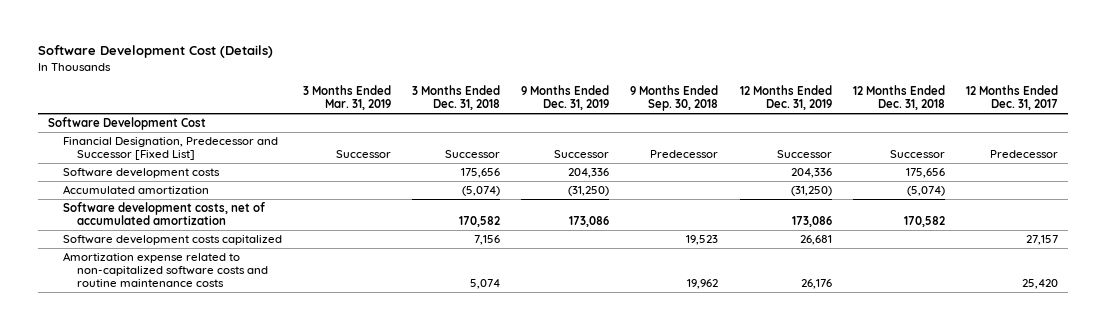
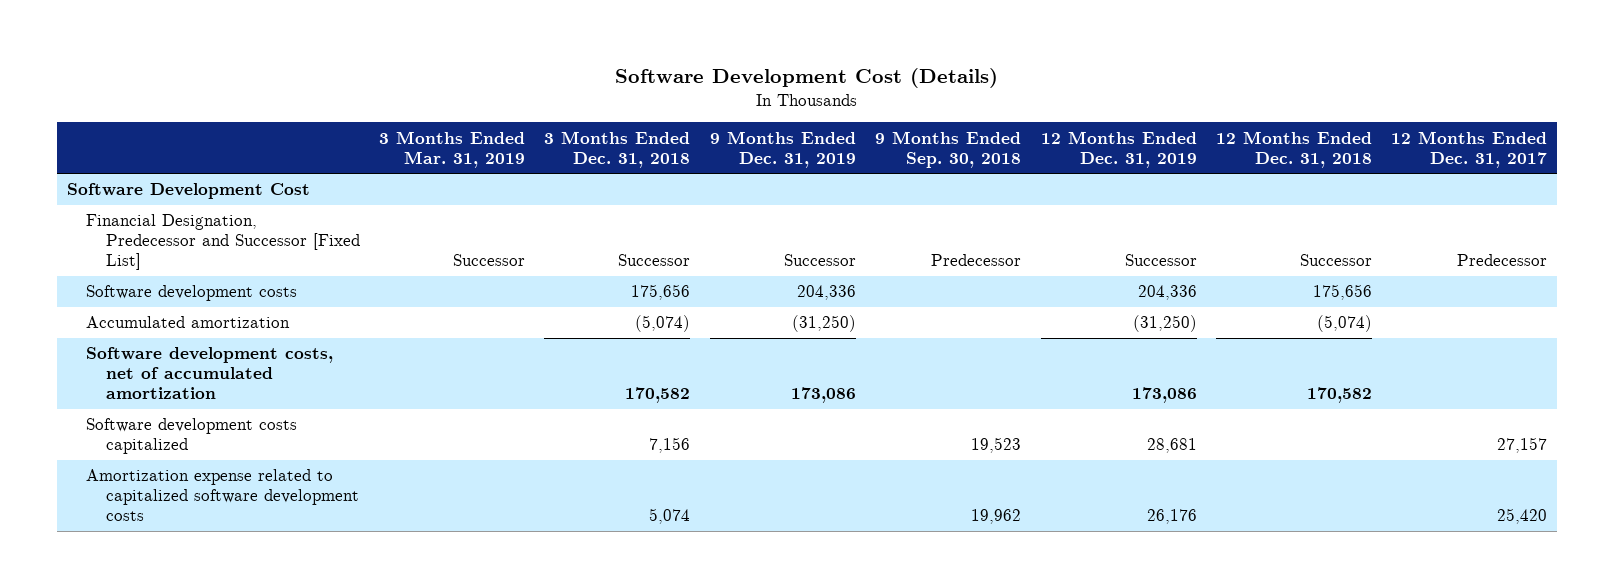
[799,235,832,246] 26,681 -> [1146,438,1197,454] 28,681
[62,252,269,288] Amortization expense related to non-capitalized software costs and routine maintenance costs -> [86,469,359,522] Amortization expense related to capitalized software development costs

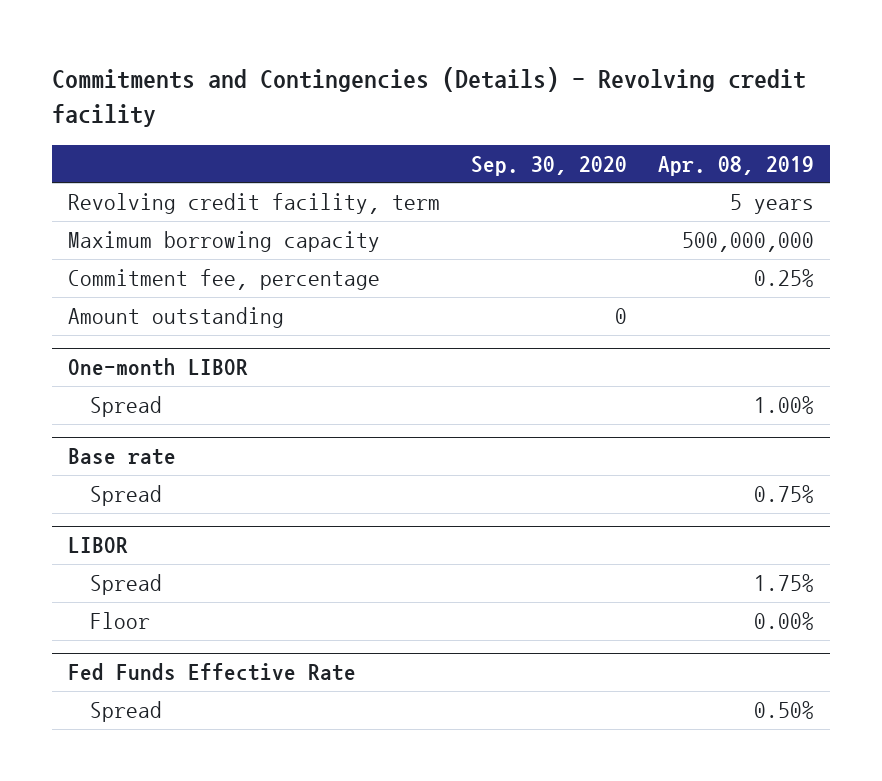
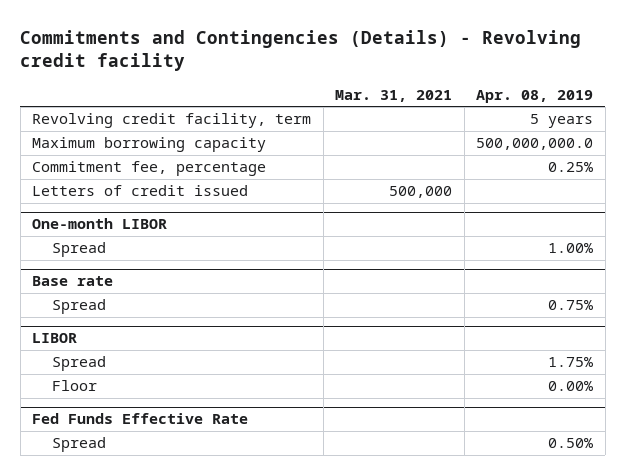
[471,155,628,176] Sep. 30, 2020 -> none
none -> [335,89,453,102] Mar. 31, 2021
[682,232,815,253] 500,000,000 -> [476,138,594,151] 500,000,000.0
[67,307,284,329] Amount outstanding -> none
none -> [32,185,249,197] Letters of credit issued

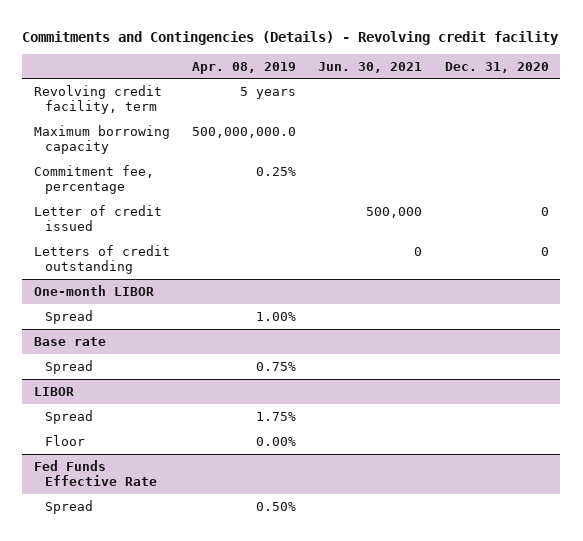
[335,89,453,102] Mar. 31, 2021 -> none
none -> [318,61,423,73] Jun. 30, 2021
none -> [444,61,549,73] Dec. 31, 2020
none -> [33,204,162,231] Letter of credit issued
[32,185,249,197] Letters of credit issued -> [33,244,170,274] Letters of credit outstanding

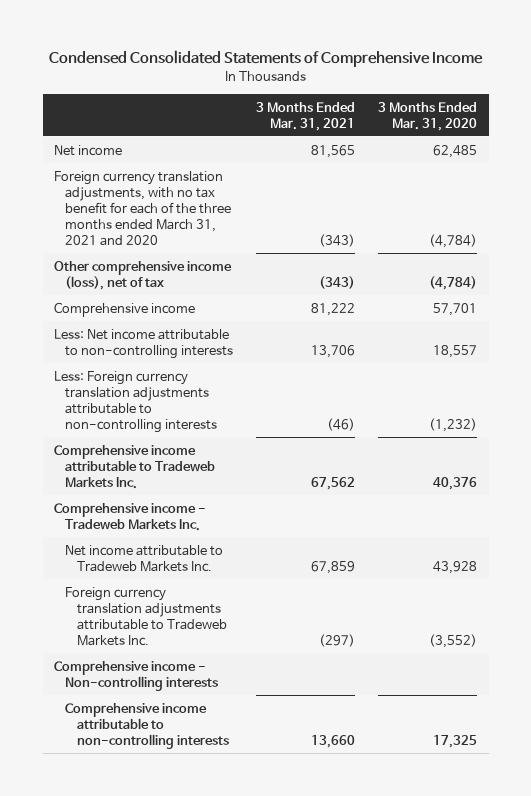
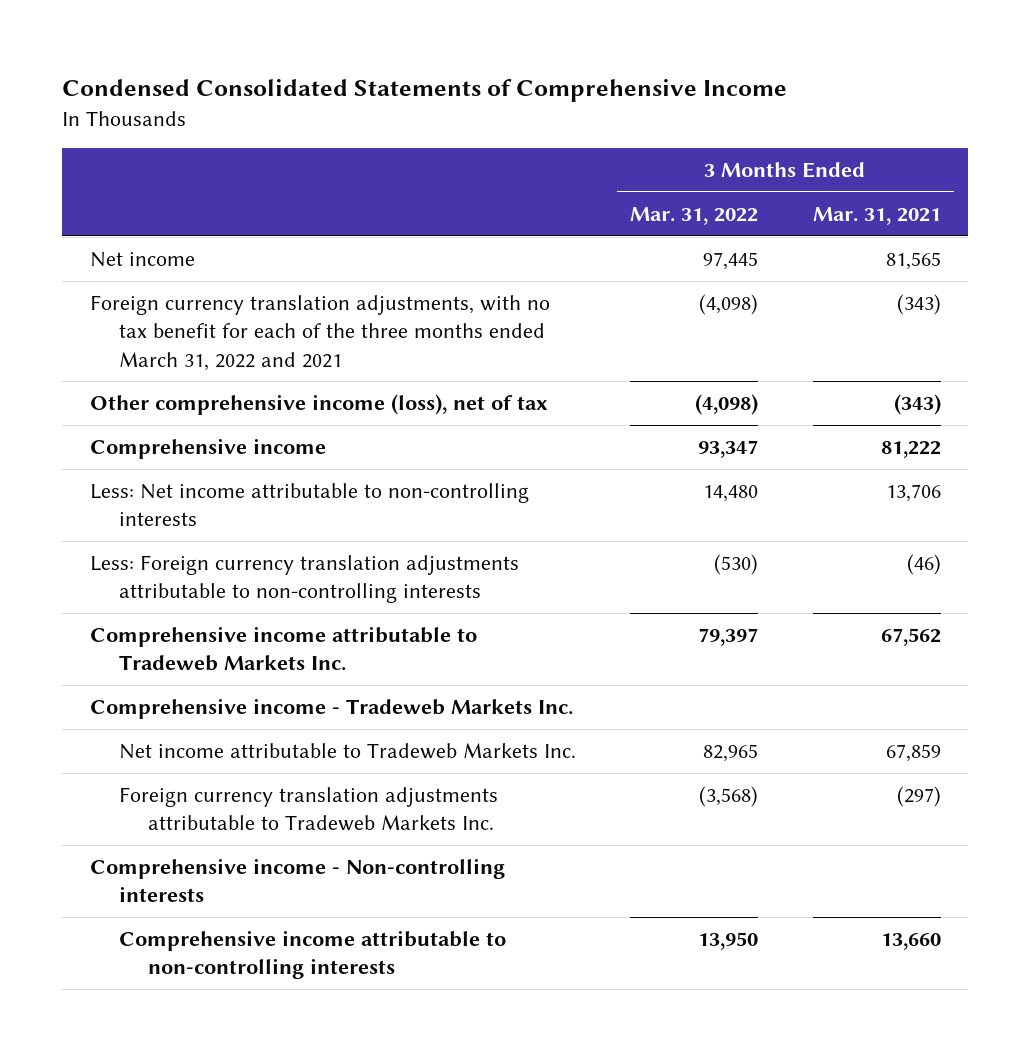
[378,101,478,131] 3 Months Ended Mar. 31, 2020 -> none
none -> [630,206,759,225] Mar. 31, 2022
[54,170,232,246] Foreign currency translation adjustments, with no tax benefit for each of the three months ended March 31, 2021 and 2020 -> [89,295,550,371] Foreign currency translation adjustments, with no tax benefit for each of the three months ended March 31, 2022 and 2021

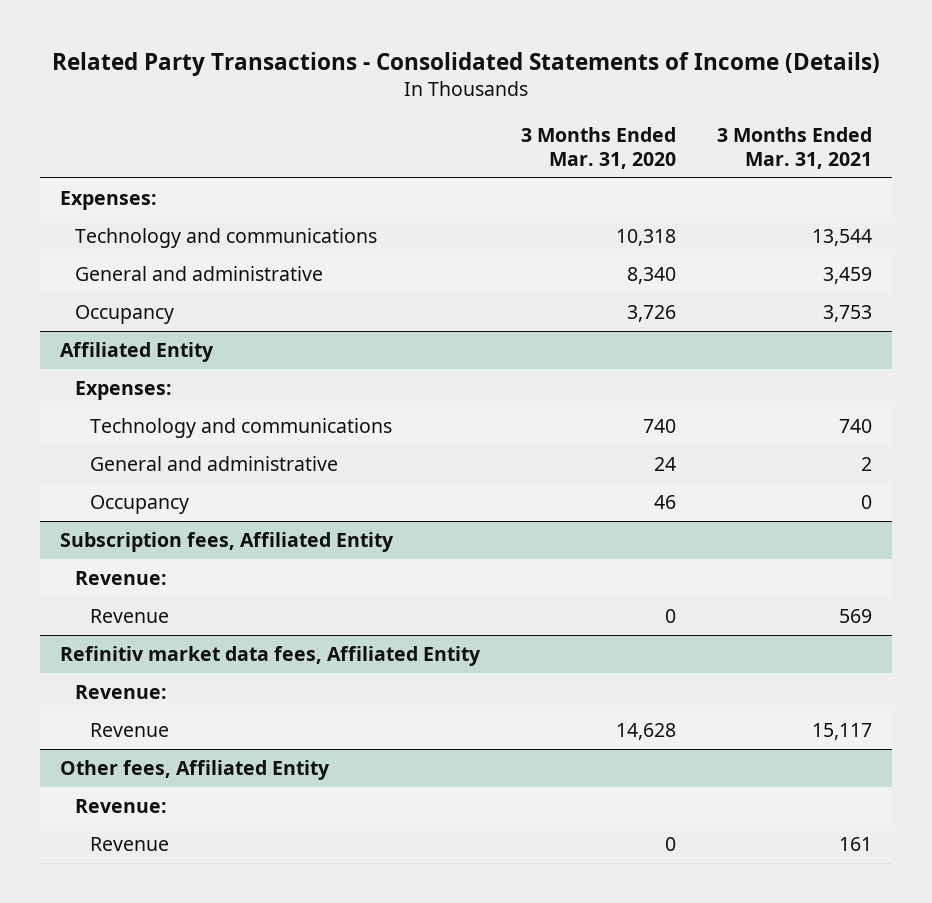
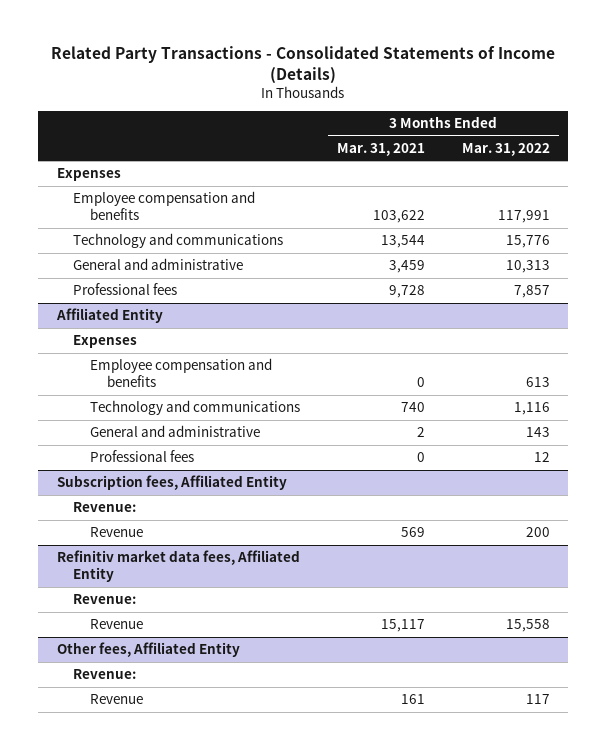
[520,127,676,169] 3 Months Ended Mar. 31, 2020 -> none
none -> [461,142,550,156] Mar. 31, 2022
[59,191,157,211] Expenses: -> [56,168,121,182] Expenses
none -> [73,191,256,221] Employee compensation and benefits
[75,305,175,325] Occupancy -> none
none -> [73,283,178,296] Professional fees
[75,381,173,401] Expenses: -> [73,335,138,349] Expenses
none -> [90,358,273,388] Employee compensation and benefits
[90,495,190,515] Occupancy -> none
none -> [90,450,195,463] Professional fees

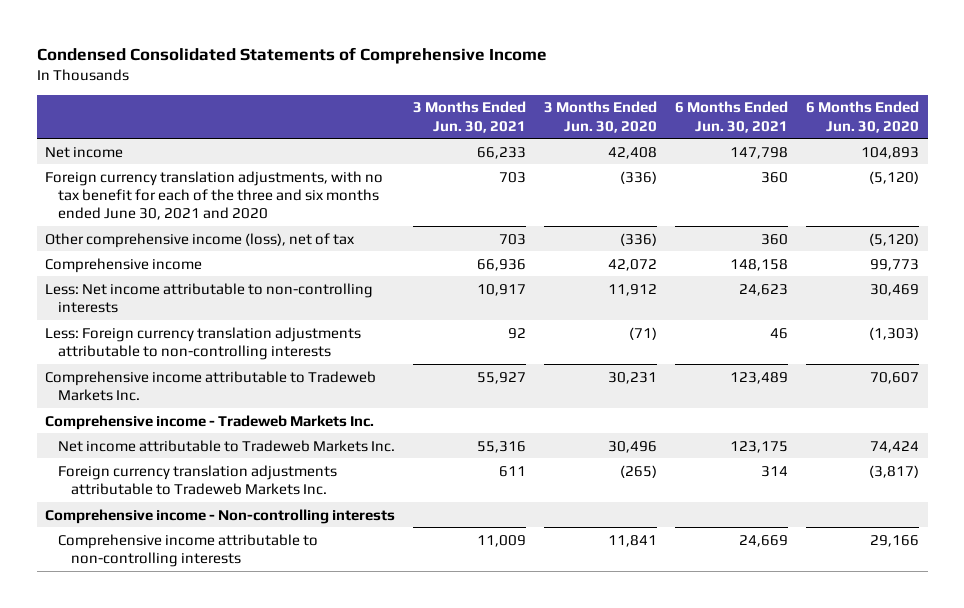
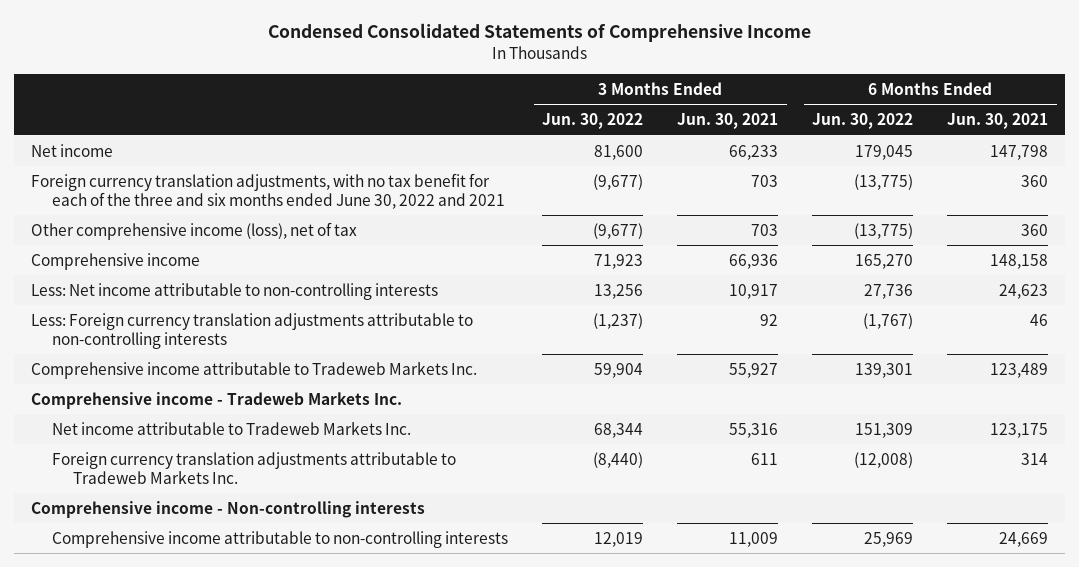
[544,101,658,133] 3 Months Ended Jun. 30, 2020 -> none
[805,101,919,133] 6 Months Ended Jun. 30, 2020 -> none
none -> [542,113,644,130] Jun. 30, 2022
none -> [812,113,914,130] Jun. 30, 2022
[45,170,384,221] Foreign currency translation adjustments, with no tax benefit for each of the three and six months ended June 30, 2021 and 2020 -> [31,172,506,209] Foreign currency translation adjustments, with no tax benefit for each of the three and six months ended June 30, 2022 and 2021

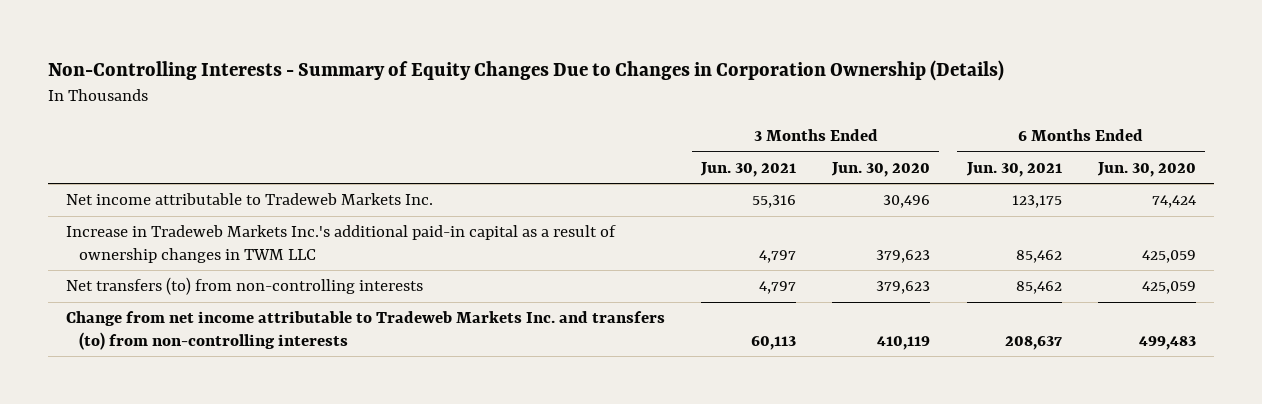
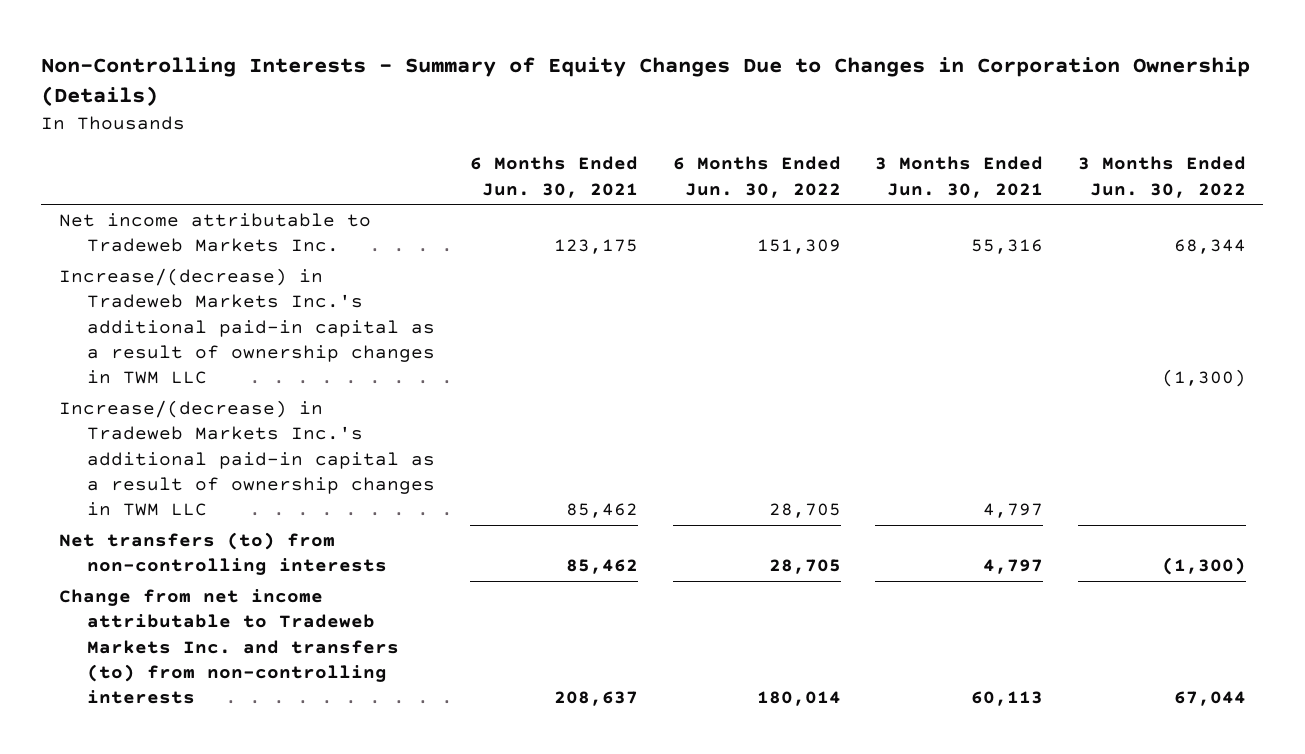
[831,161,931,177] Jun. 30, 2020 -> none
[1096,161,1196,177] Jun. 30, 2020 -> none
none -> [672,156,841,198] 6 Months Ended Jun. 30, 2022
none -> [1077,156,1246,198] 3 Months Ended Jun. 30, 2022
none -> [58,268,436,385] Increase/(decrease) in Tradeweb Markets Inc.'s additional paid-in capital as a result of ownership changes in TWM LLC
[65,225,616,263] Increase in Tradeweb Markets Inc.'s additional paid-in capital as a result of ownership changes in TWM LLC -> [58,400,436,517] Increase/(decrease) in Tradeweb Markets Inc.'s additional paid-in capital as a result of ownership changes in TWM LLC

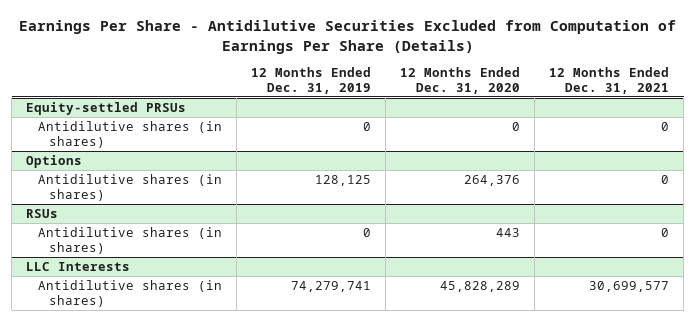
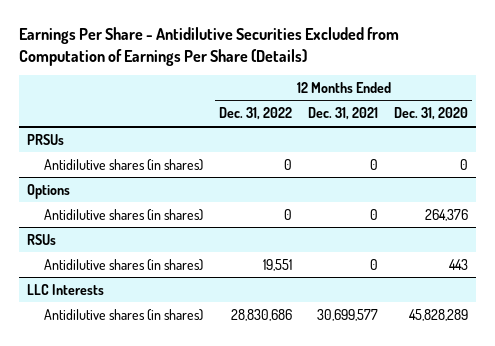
[250,67,371,94] 12 Months Ended Dec. 31, 2019 -> none
none -> [219,107,293,121] Dec. 31, 2022
[26,101,187,115] Equity-settled PRSUs -> [26,133,64,145] PRSUs

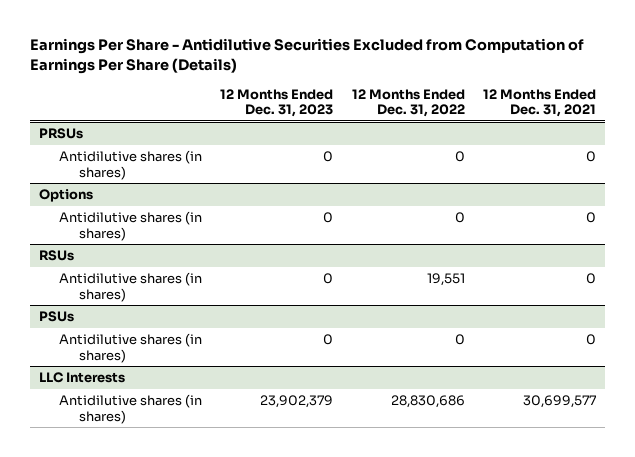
[394,107,469,121] Dec. 31, 2020 -> none
none -> [220,88,334,118] 12 Months Ended Dec. 31, 2023
none -> [39,310,75,322] PSUs
none -> [59,332,203,363] Antidilutive shares (in shares)

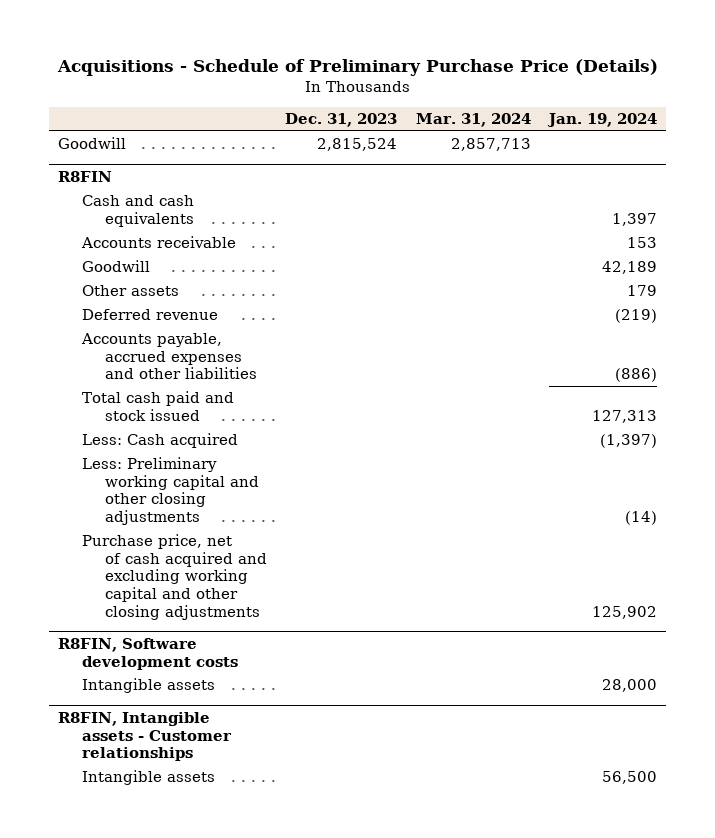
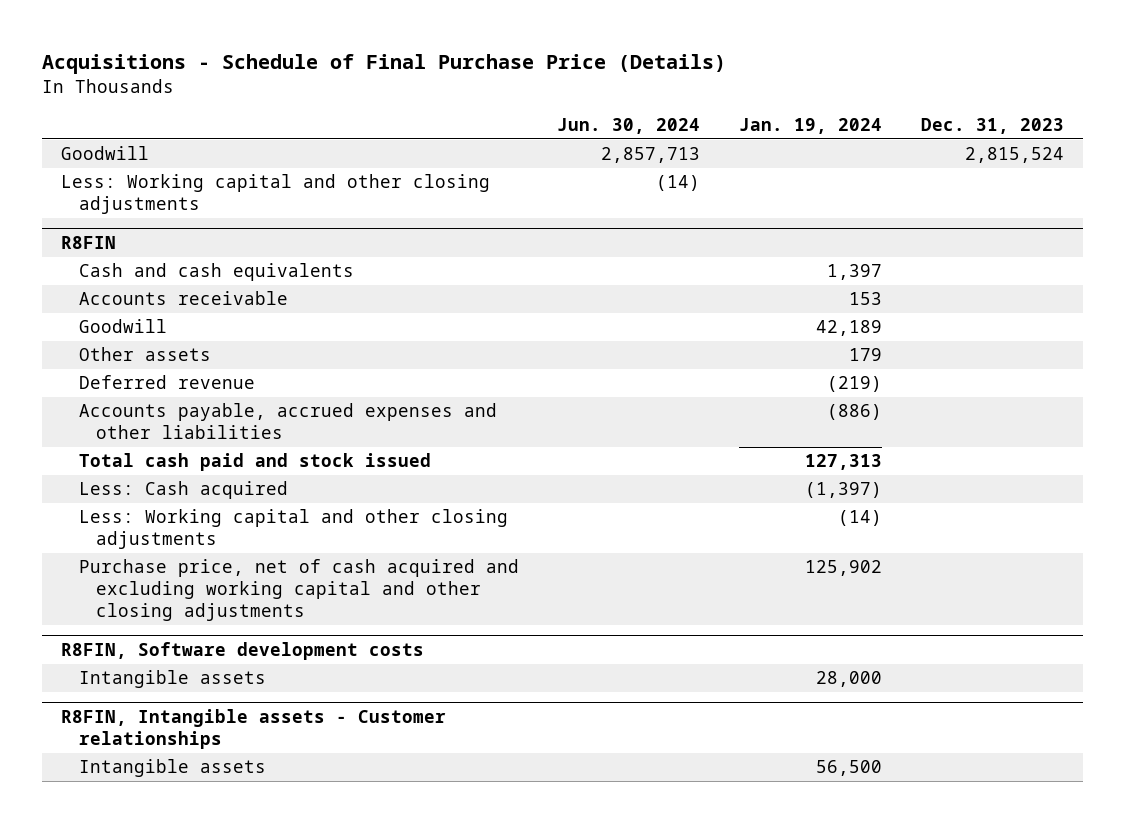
[56,59,658,77] Acquisitions - Schedule of Preliminary Purchase Price (Details) -> [42,54,727,75] Acquisitions - Schedule of Final Purchase Price (Details)
[415,113,531,128] Mar. 31, 2024 -> none
none -> [557,118,701,135] Jun. 30, 2024
none -> [61,174,491,215] Less: Working capital and other closing adjustments
[81,457,259,525] Less: Preliminary working capital and other closing adjustments -> [78,509,508,550] Less: Working capital and other closing adjustments

